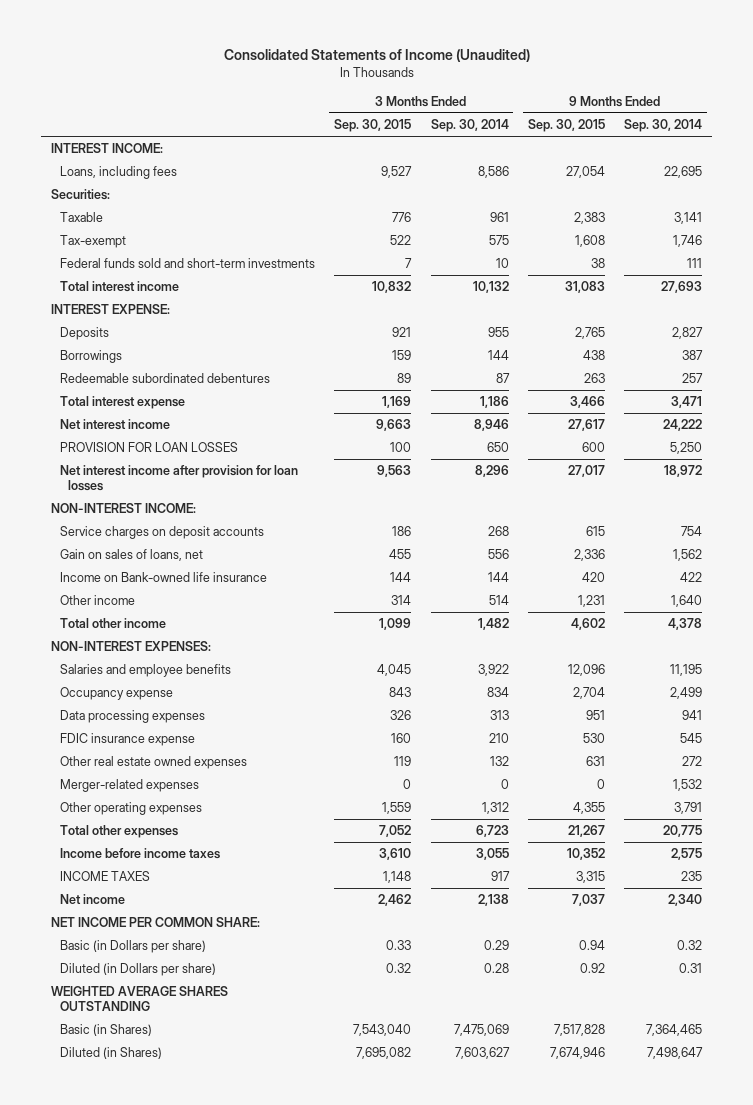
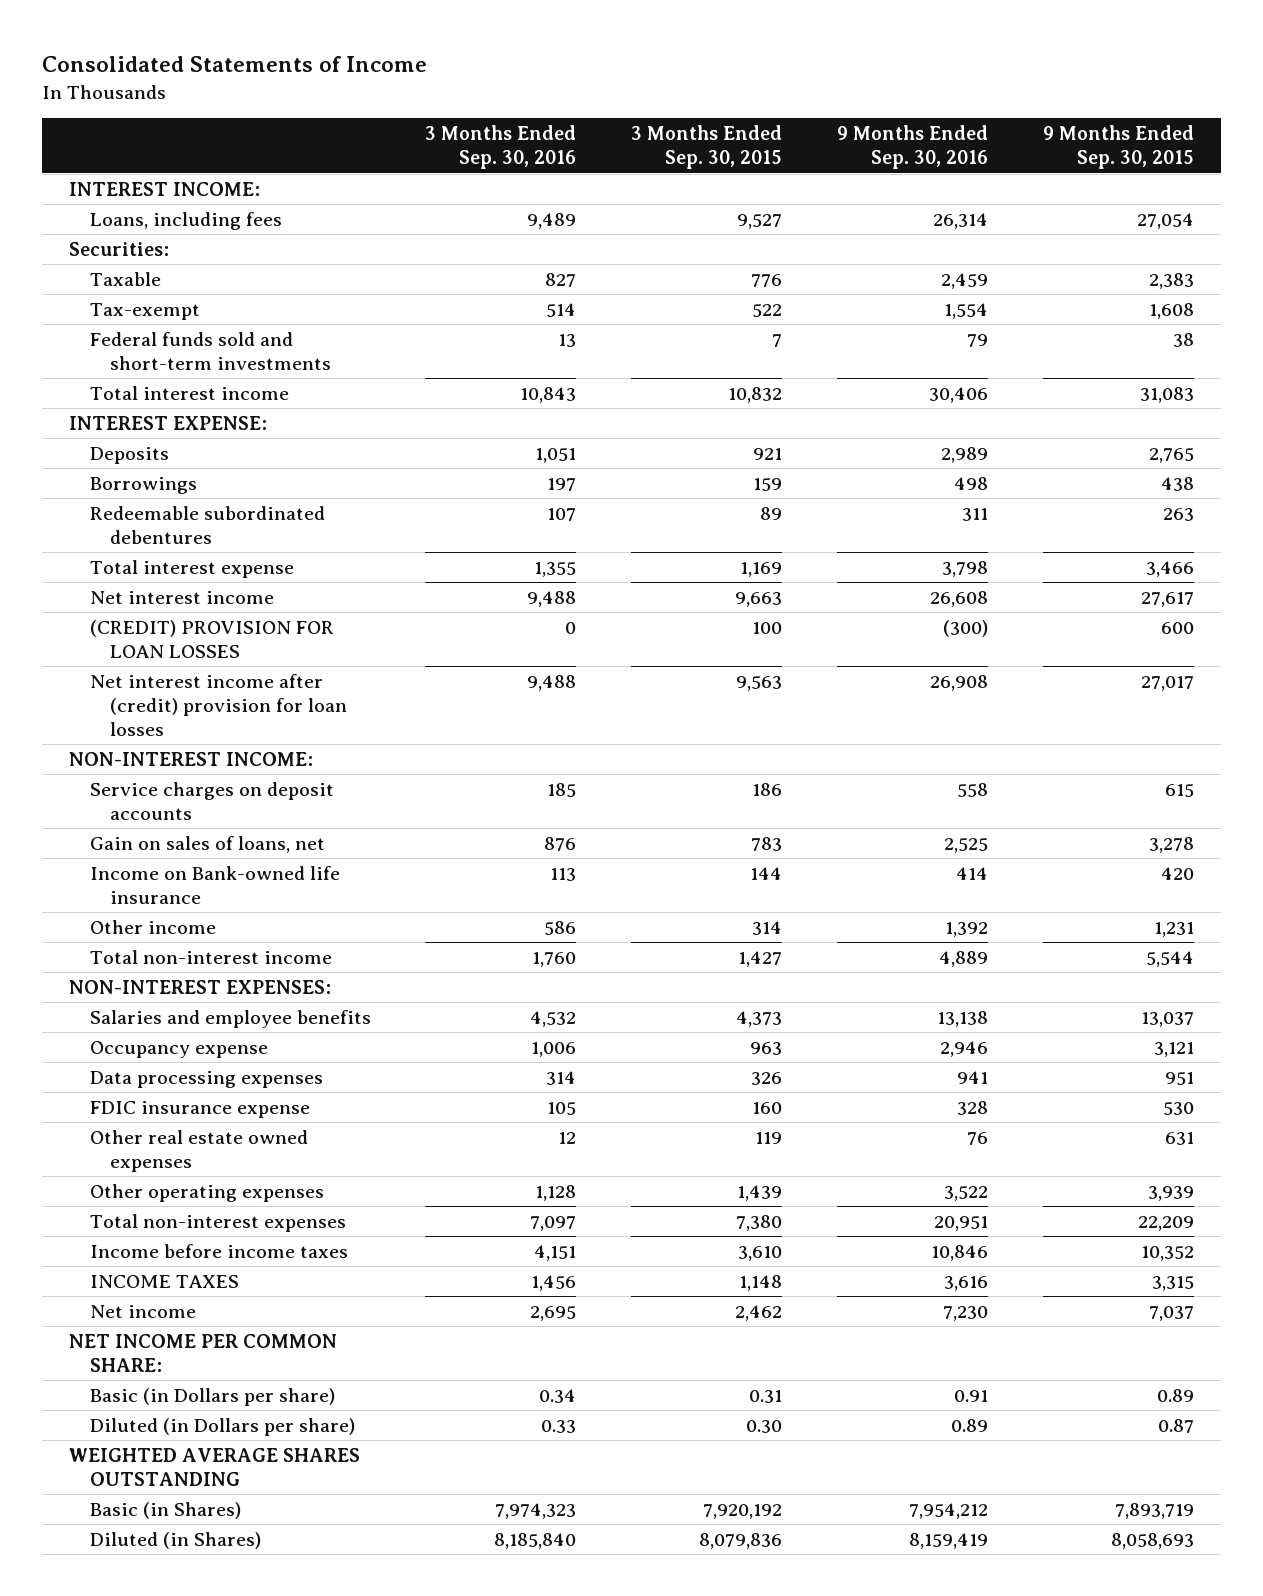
[223,49,530,63] Consolidated Statements of Income (Unaudited) -> [42,56,428,73] Consolidated Statements of Income
[430,119,509,133] Sep. 30, 2014 -> none
[624,119,703,133] Sep. 30, 2014 -> none
none -> [425,125,577,170] 3 Months Ended Sep. 30, 2016
none -> [836,125,988,170] 9 Months Ended Sep. 30, 2016
[59,442,238,453] PROVISION FOR LOAN LOSSES -> [89,619,334,658] (CREDIT) PROVISION FOR LOAN LOSSES
[59,465,298,491] Net interest income after provision for loan losses -> [89,673,347,736] Net interest income after (credit) provision for loan losses
[389,549,412,560] 455 -> [751,836,783,851] 783
[573,549,605,562] 2,336 -> [1148,836,1194,853] 3,278
[59,618,166,629] Total other income -> [89,949,332,964] Total non-interest income
[379,618,412,631] 1,099 -> [738,950,783,967] 1,427
[570,618,605,631] 4,602 -> [1145,950,1194,967] 5,544
[377,664,412,677] 4,045 -> [736,1010,783,1027] 4,373
[567,664,605,677] 12,096 -> [1140,1011,1194,1027] 13,037
[389,687,412,698] 843 -> [750,1041,783,1055] 963
[572,687,605,700] 2,704 -> [1153,1041,1194,1057] 3,121
[59,779,199,793] Merger-related expenses -> none
[382,802,412,815] 1,559 -> [737,1184,783,1201] 1,439
[572,802,605,815] 4,355 -> [1147,1185,1194,1201] 3,939
[59,825,178,839] Total other expenses -> [89,1213,346,1232] Total non-interest expenses
[379,825,412,838] 7,052 -> [736,1214,783,1231] 7,380
[567,825,605,838] 21,267 -> [1137,1215,1194,1231] 22,209
[386,940,412,951] 0.33 -> [749,1389,783,1403] 0.31
[578,940,605,951] 0.94 -> [1156,1388,1194,1402] 0.89
[386,963,412,974] 0.32 -> [746,1419,783,1433] 0.30
[579,963,605,974] 0.92 -> [1157,1418,1194,1433] 0.87
[353,1024,412,1037] 7,543,040 -> [703,1503,783,1519] 7,920,192
[553,1024,605,1037] 7,517,828 -> [1114,1502,1194,1519] 7,893,719
[356,1047,412,1060] 7,695,082 -> [699,1532,783,1549] 8,079,836
[549,1047,605,1060] 7,674,946 -> [1110,1532,1194,1549] 8,058,693

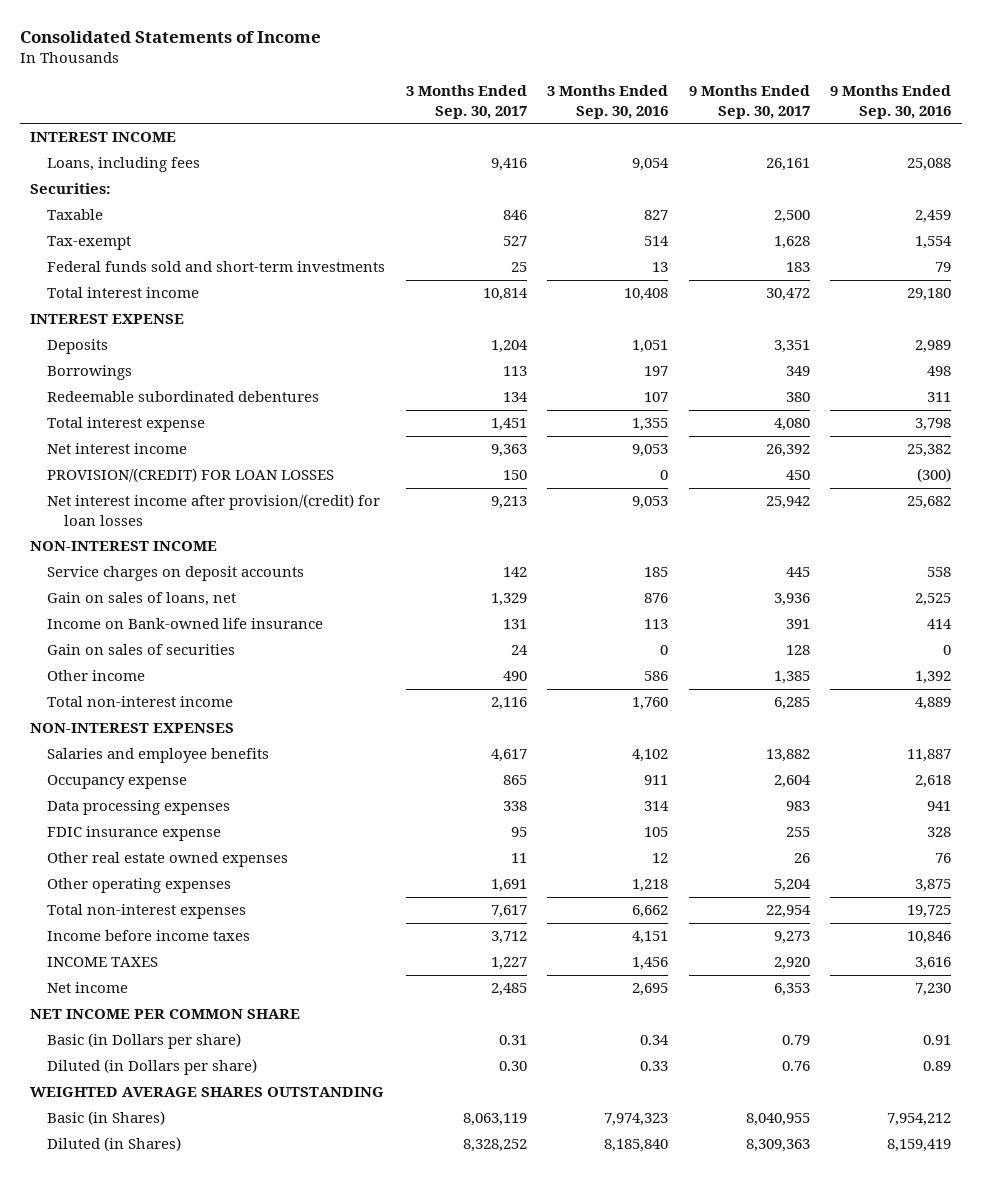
[631,125,783,170] 3 Months Ended Sep. 30, 2015 -> none
[1042,125,1194,170] 9 Months Ended Sep. 30, 2015 -> none
none -> [405,85,527,119] 3 Months Ended Sep. 30, 2017
none -> [688,85,810,119] 9 Months Ended Sep. 30, 2017
[69,181,261,196] INTEREST INCOME: -> [30,132,177,143] INTEREST INCOME
[527,212,577,229] 9,489 -> [632,158,670,172] 9,054
[932,212,988,229] 26,314 -> [907,158,952,172] 25,088
[520,386,577,403] 10,843 -> [624,288,669,302] 10,408
[928,386,988,403] 30,406 -> [907,288,952,302] 29,180
[69,415,268,430] INTEREST EXPENSE: -> [30,314,185,325] INTEREST EXPENSE
[527,590,577,607] 9,488 -> [632,444,669,458] 9,053
[929,590,988,607] 26,608 -> [907,444,952,458] 25,382
[89,619,334,658] (CREDIT) PROVISION FOR LOAN LOSSES -> [46,468,334,483] PROVISION/(CREDIT) FOR LOAN LOSSES
[89,673,347,736] Net interest income after (credit) provision for loan losses -> [46,494,380,526] Net interest income after provision/(credit) for loan losses
[527,674,577,691] 9,488 -> [632,496,669,510] 9,053
[929,674,988,691] 26,908 -> [907,496,952,510] 25,682
[69,751,314,766] NON-INTEREST INCOME: -> [30,541,218,552] NON-INTEREST INCOME
none -> [46,644,235,656] Gain on sales of securities
[69,979,332,994] NON-INTEREST EXPENSES: -> [30,723,235,734] NON-INTEREST EXPENSES
[530,1010,577,1027] 4,532 -> [632,749,669,763] 4,102
[936,1010,988,1027] 13,138 -> [907,749,952,763] 11,887
[531,1041,577,1057] 1,006 -> [644,775,669,786] 911
[939,1040,988,1057] 2,946 -> [915,775,952,789] 2,618
[535,1184,577,1201] 1,128 -> [632,879,669,893] 1,218
[943,1185,988,1201] 3,522 -> [915,879,952,893] 3,875
[530,1215,577,1231] 7,097 -> [632,905,669,919] 6,662
[933,1215,988,1231] 20,951 -> [907,905,952,919] 19,725
[69,1333,338,1372] NET INCOME PER COMMON SHARE: -> [30,1009,301,1020] NET INCOME PER COMMON SHARE

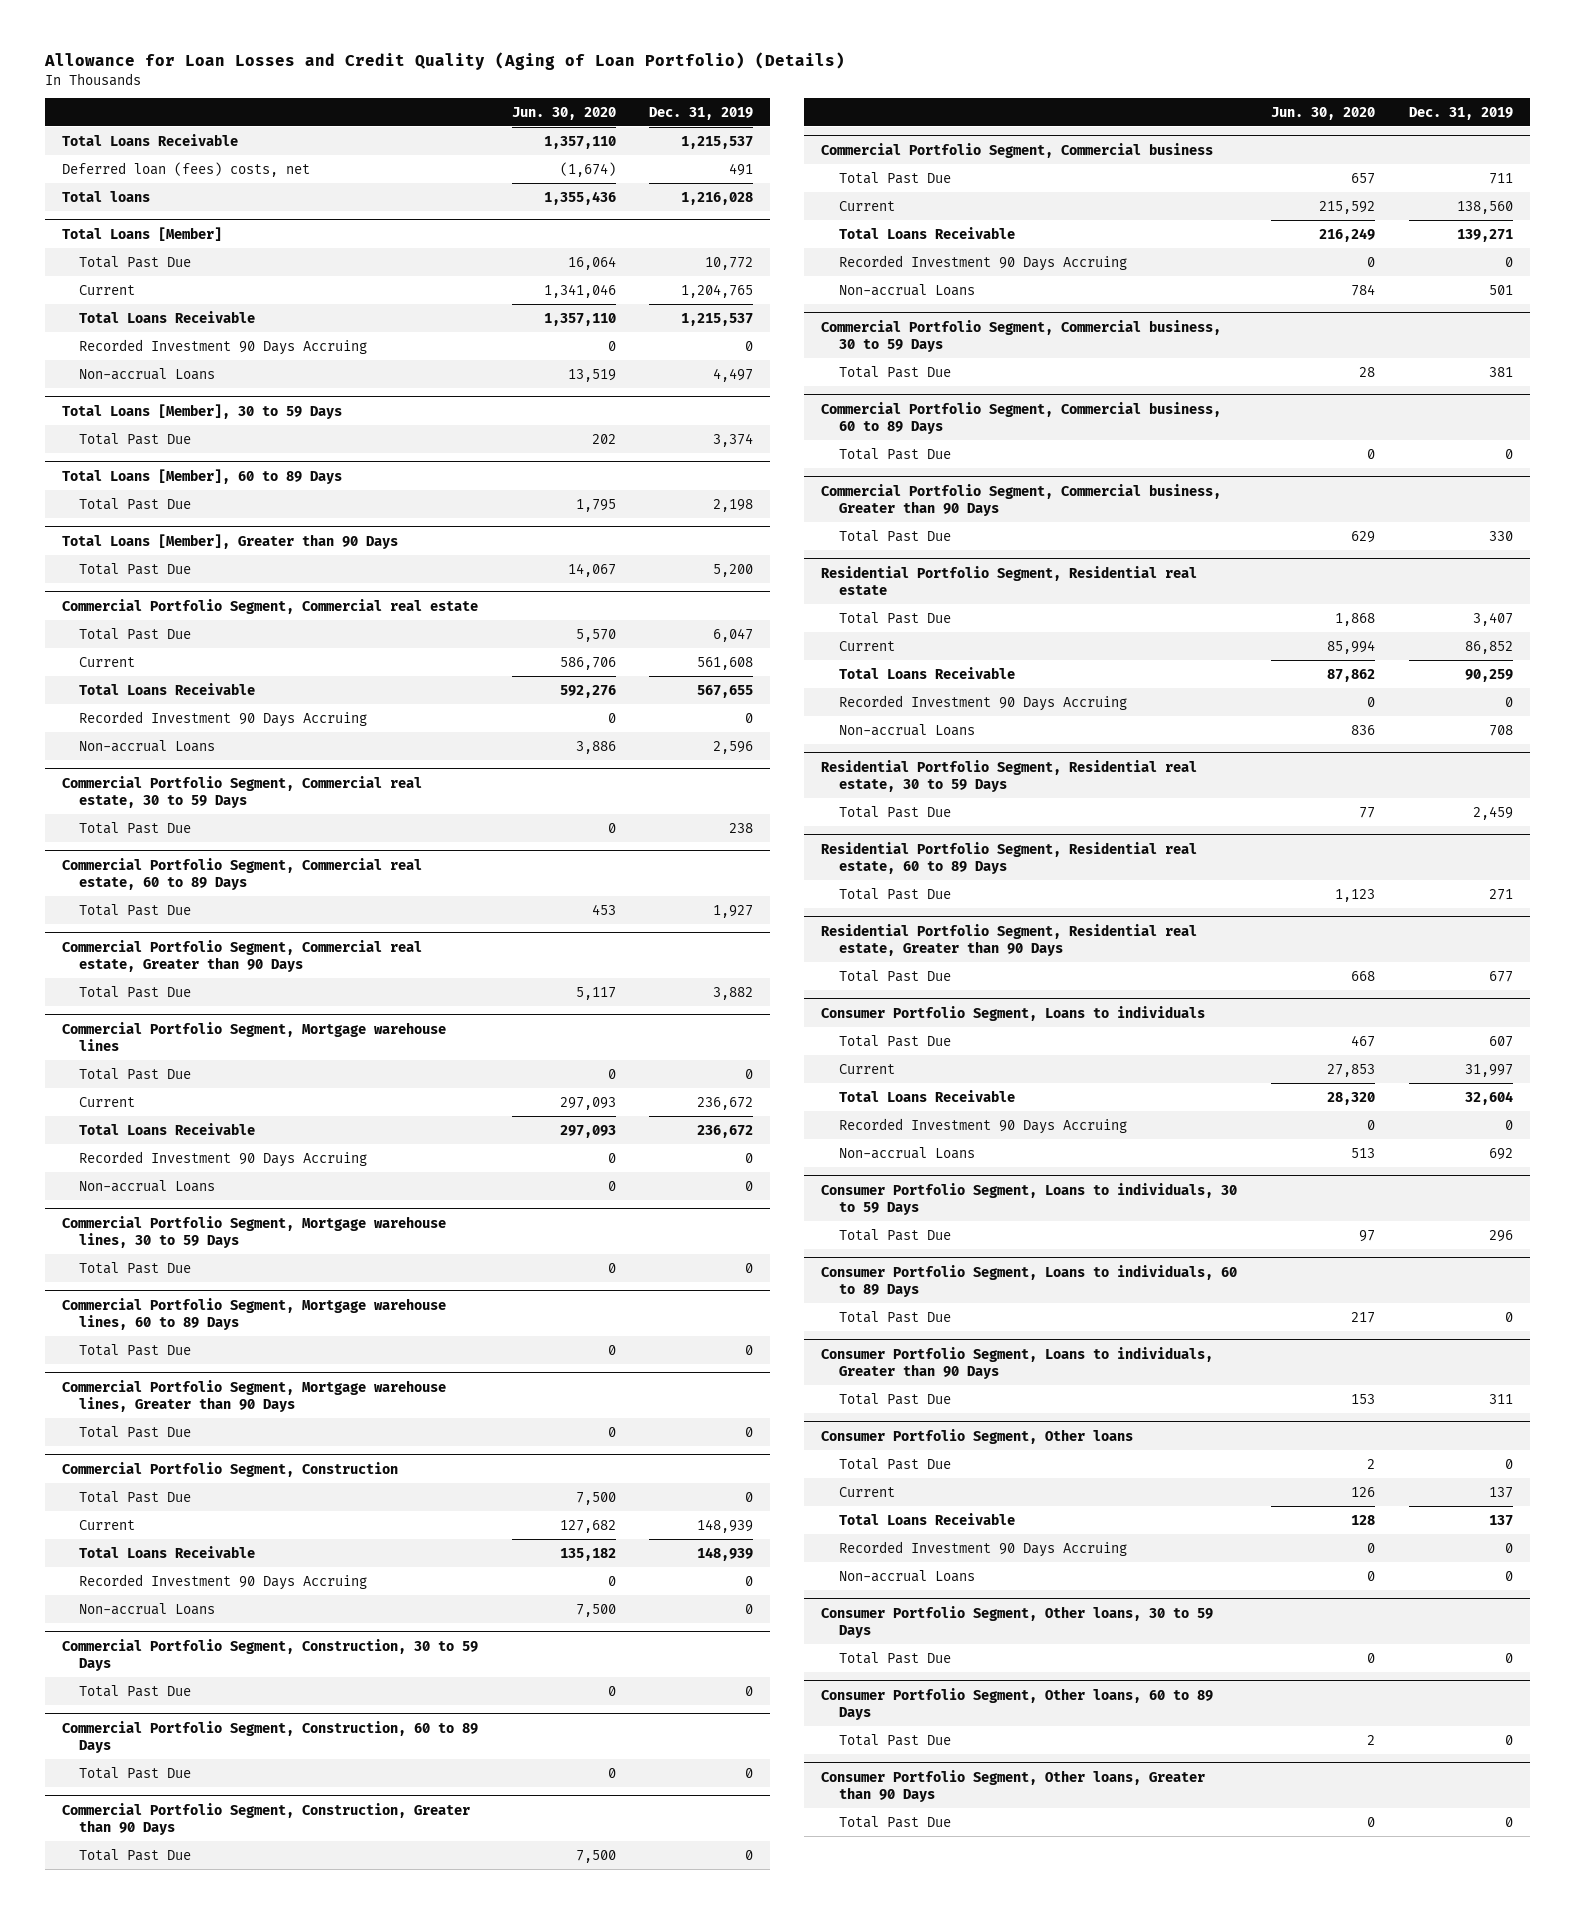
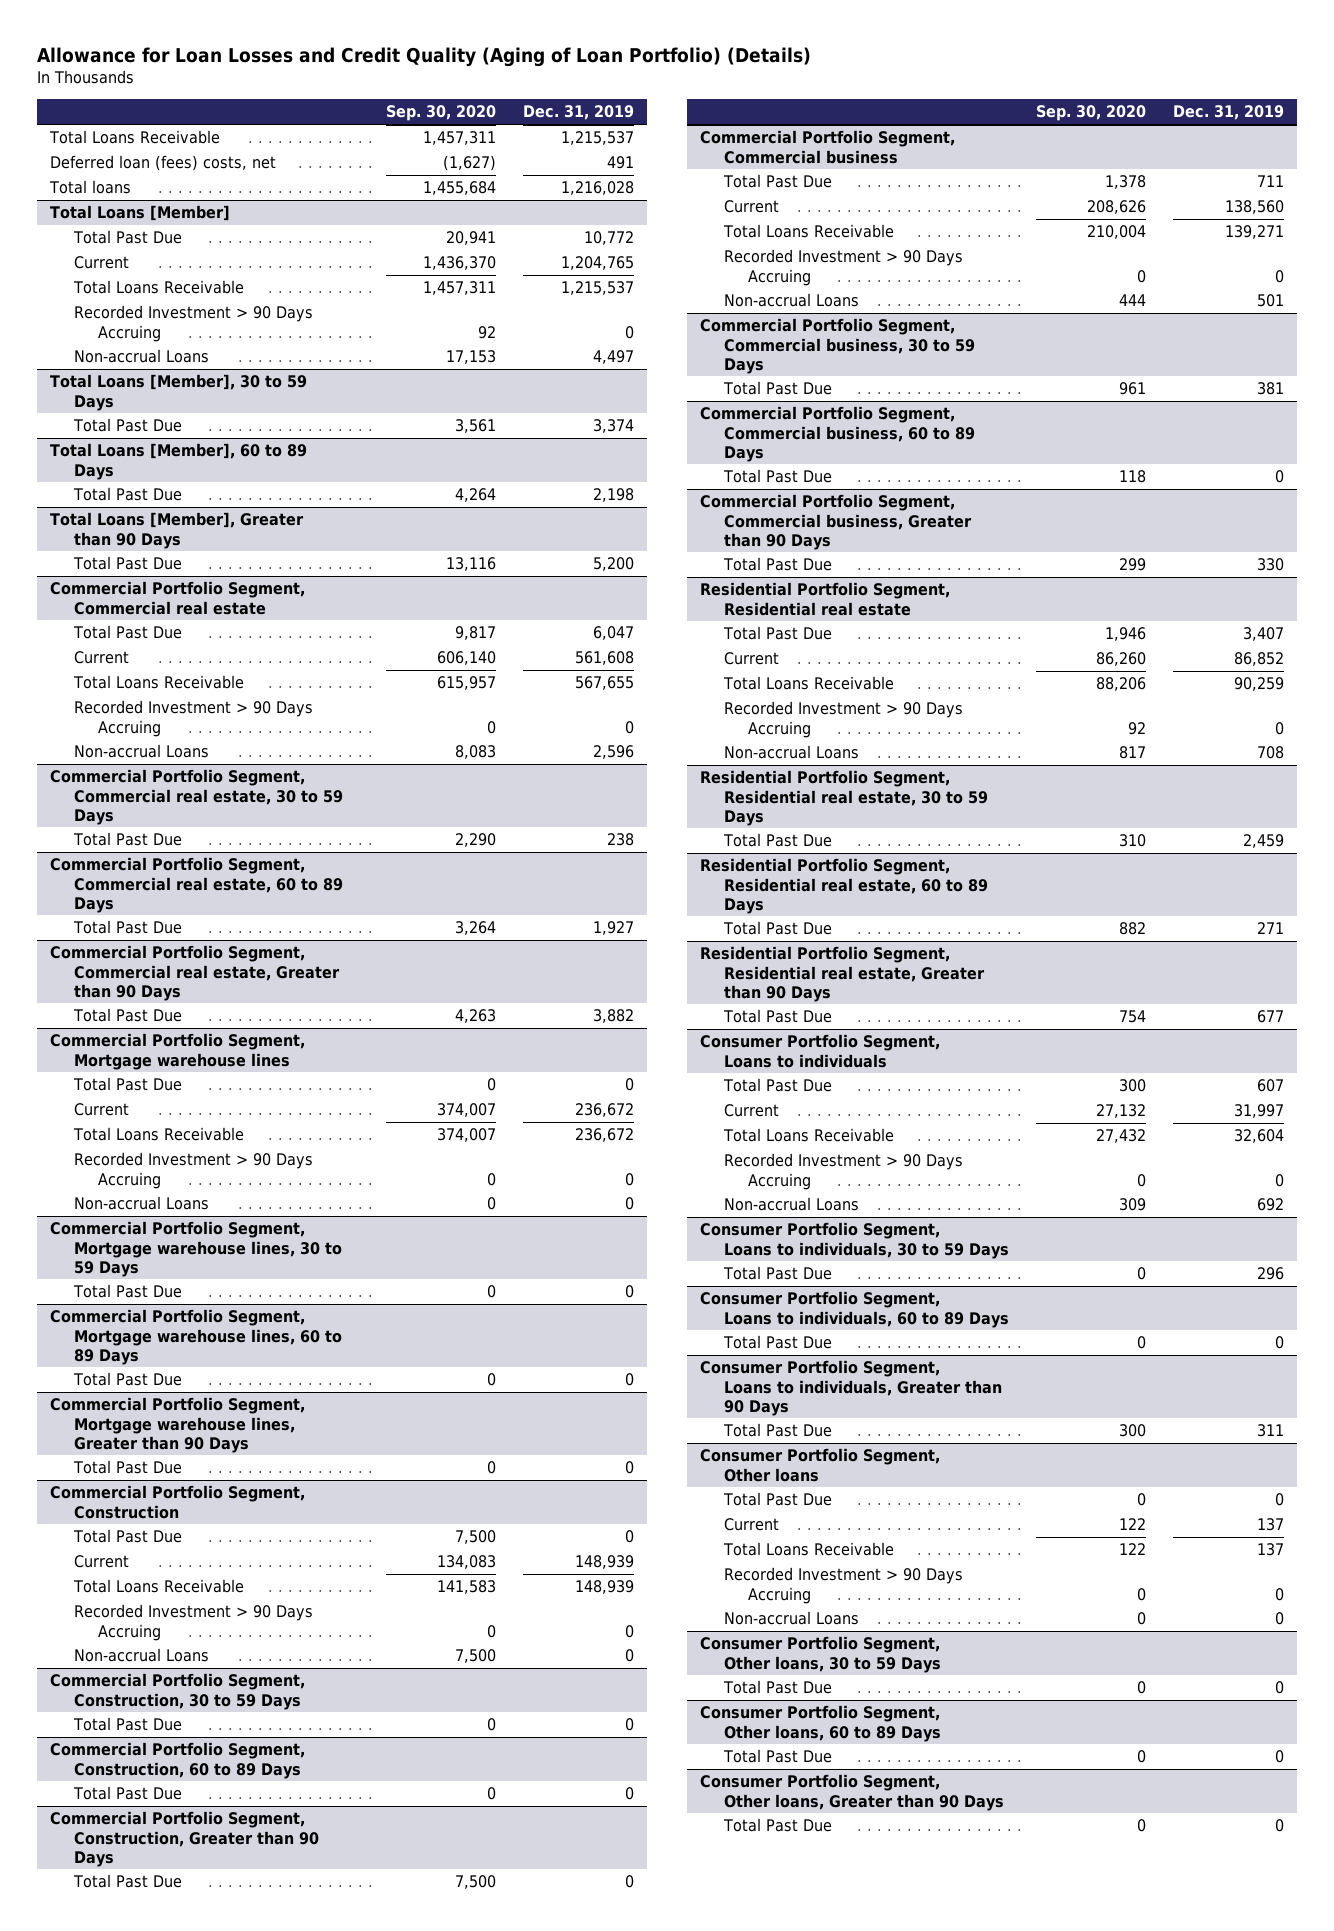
[511,106,616,120] Jun. 30, 2020 -> none
none -> [385,105,496,122] Sep. 30, 2020
[79,338,368,355] Recorded Investment 90 Days Accruing -> [74,305,314,342] Recorded Investment > 90 Days Accruing
[79,710,368,727] Recorded Investment 90 Days Accruing -> [74,700,314,737] Recorded Investment > 90 Days Accruing
[79,1150,368,1167] Recorded Investment 90 Days Accruing -> [74,1152,314,1189] Recorded Investment > 90 Days Accruing
[79,1573,368,1590] Recorded Investment 90 Days Accruing -> [74,1604,314,1641] Recorded Investment > 90 Days Accruing
[839,254,1128,271] Recorded Investment 90 Days Accruing -> [723,249,963,286] Recorded Investment > 90 Days Accruing
[839,694,1128,711] Recorded Investment 90 Days Accruing -> [723,701,963,738] Recorded Investment > 90 Days Accruing
[839,1117,1128,1134] Recorded Investment 90 Days Accruing -> [723,1153,963,1190] Recorded Investment > 90 Days Accruing
[839,1540,1128,1557] Recorded Investment 90 Days Accruing -> [723,1567,963,1604] Recorded Investment > 90 Days Accruing

